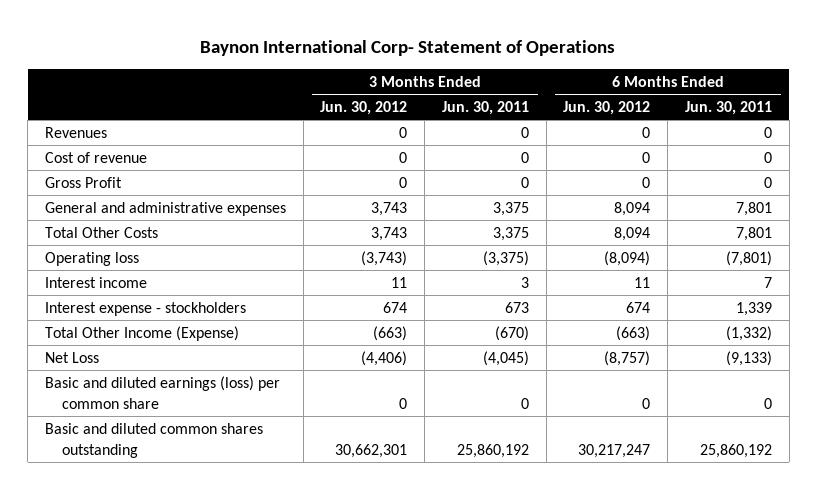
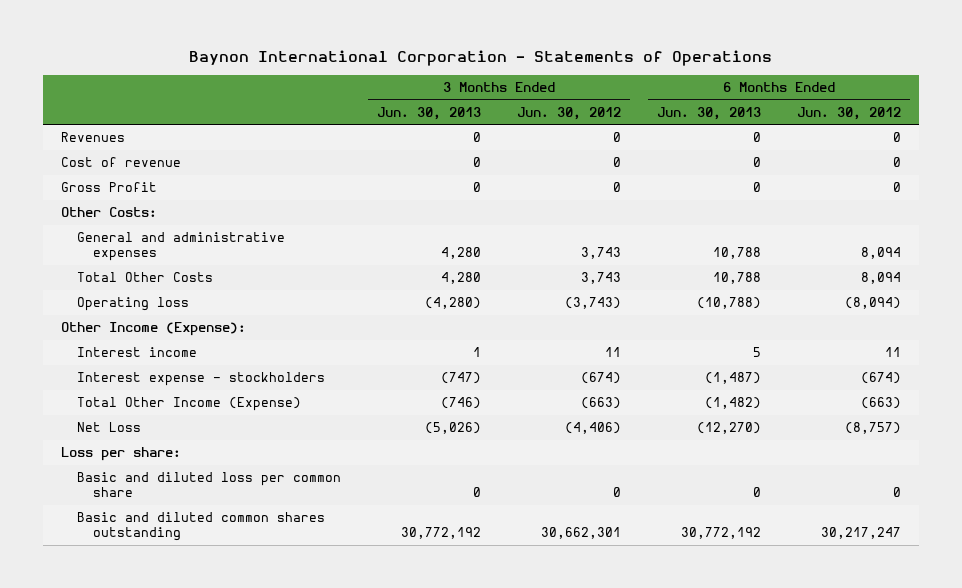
[200,39,616,56] Baynon International Corp- Statement of Operations -> [189,50,773,67] Baynon International Corporation - Statements of Operations
[441,100,529,115] Jun. 30, 2011 -> none
[685,100,773,115] Jun. 30, 2011 -> none
none -> [376,106,481,120] Jun. 30, 2013
none -> [657,106,762,120] Jun. 30, 2013
none -> [60,207,157,218] Other Costs:
none -> [60,322,246,337] Other Income (Expense):
[383,301,408,313] 674 -> [581,372,622,385] (674)
[626,301,651,313] 674 -> [861,372,902,385] (674)
none -> [60,447,181,462] Loss per share:
[44,375,280,409] Basic and diluted earnings (loss) per common share -> [76,472,341,498] Basic and diluted loss per common share

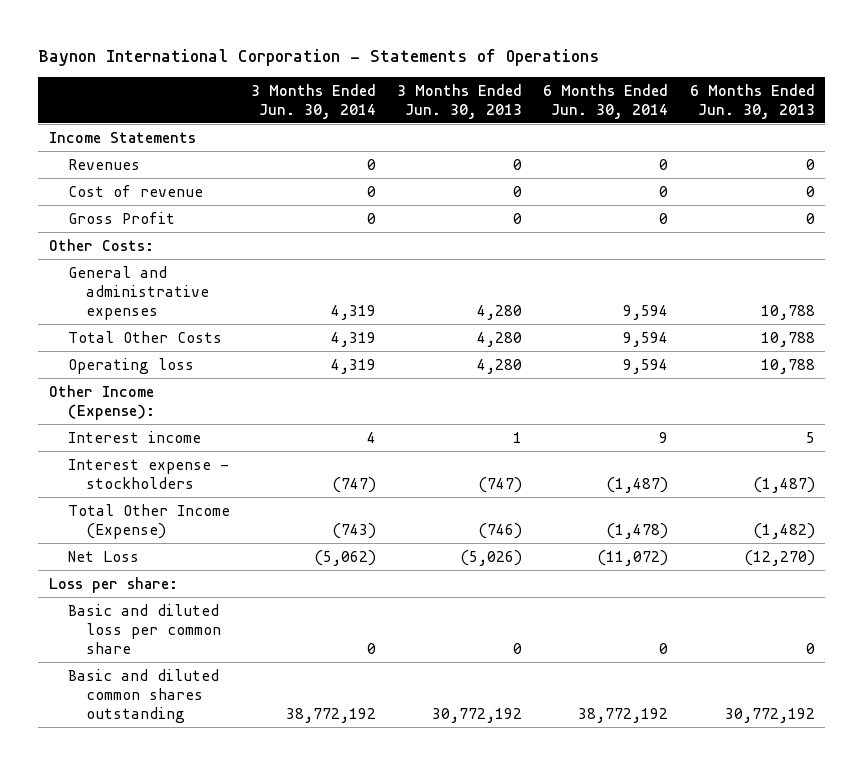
[517,106,622,120] Jun. 30, 2012 -> none
[797,106,902,120] Jun. 30, 2012 -> none
none -> [250,83,376,119] 3 Months Ended Jun. 30, 2014
none -> [543,83,669,119] 6 Months Ended Jun. 30, 2014
none -> [48,131,196,143] Income Statements
[424,297,481,310] (4,280) -> [477,358,523,374] 4,280
[697,297,762,310] (10,788) -> [760,358,815,374] 10,788

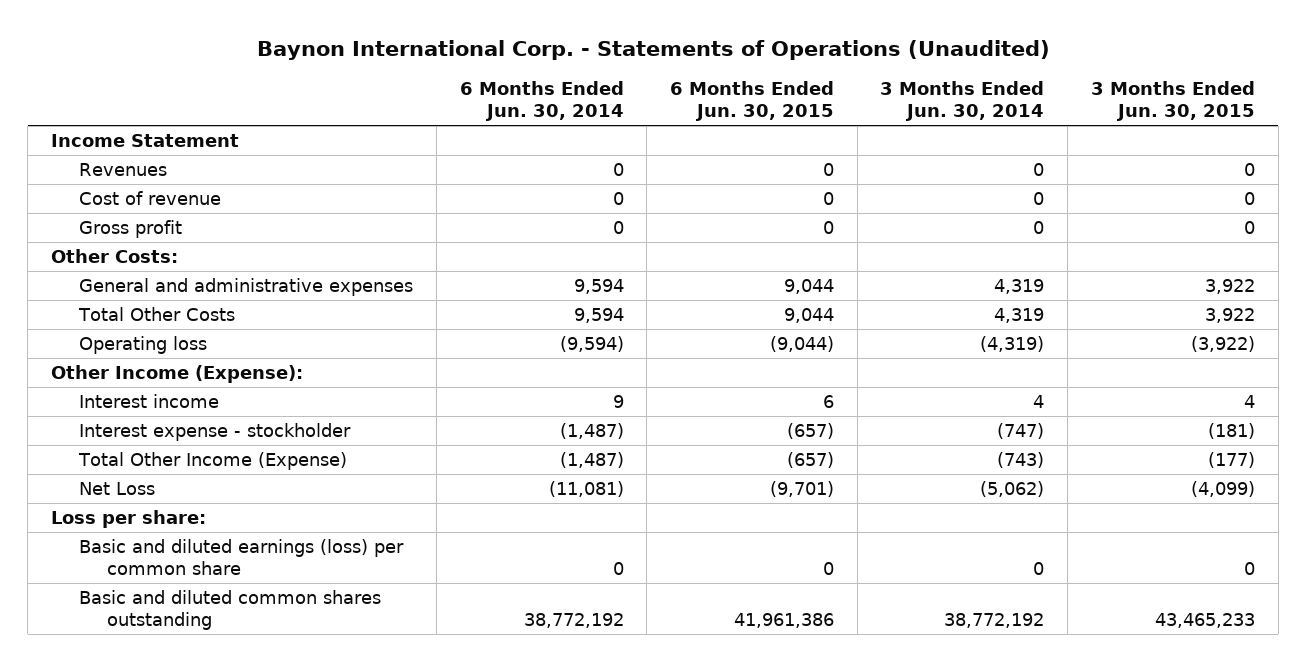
[38,48,600,66] Baynon International Corporation - Statements of Operations -> [256,39,1050,60] Baynon International Corp. - Statements of Operations (Unaudited)
[397,83,523,119] 3 Months Ended Jun. 30, 2013 -> none
[689,83,815,119] 6 Months Ended Jun. 30, 2013 -> none
none -> [669,81,834,122] 6 Months Ended Jun. 30, 2015
none -> [1090,81,1255,122] 3 Months Ended Jun. 30, 2015
[48,131,196,143] Income Statements -> [50,134,239,148] Income Statement
[67,211,175,224] Gross Profit -> [79,220,183,239] Gross profit
[330,358,376,374] 4,319 -> [980,336,1045,353] (4,319)
[623,358,669,374] 9,594 -> [559,336,624,353] (9,594)
[67,458,229,489] Interest expense - stockholders -> [79,423,352,442] Interest expense - stockholder
[606,522,669,539] (1,478) -> [559,452,624,469] (1,487)
[597,549,669,566] (11,072) -> [548,481,624,498] (11,081)
[67,603,222,654] Basic and diluted loss per common share -> [79,539,405,576] Basic and diluted earnings (loss) per common share

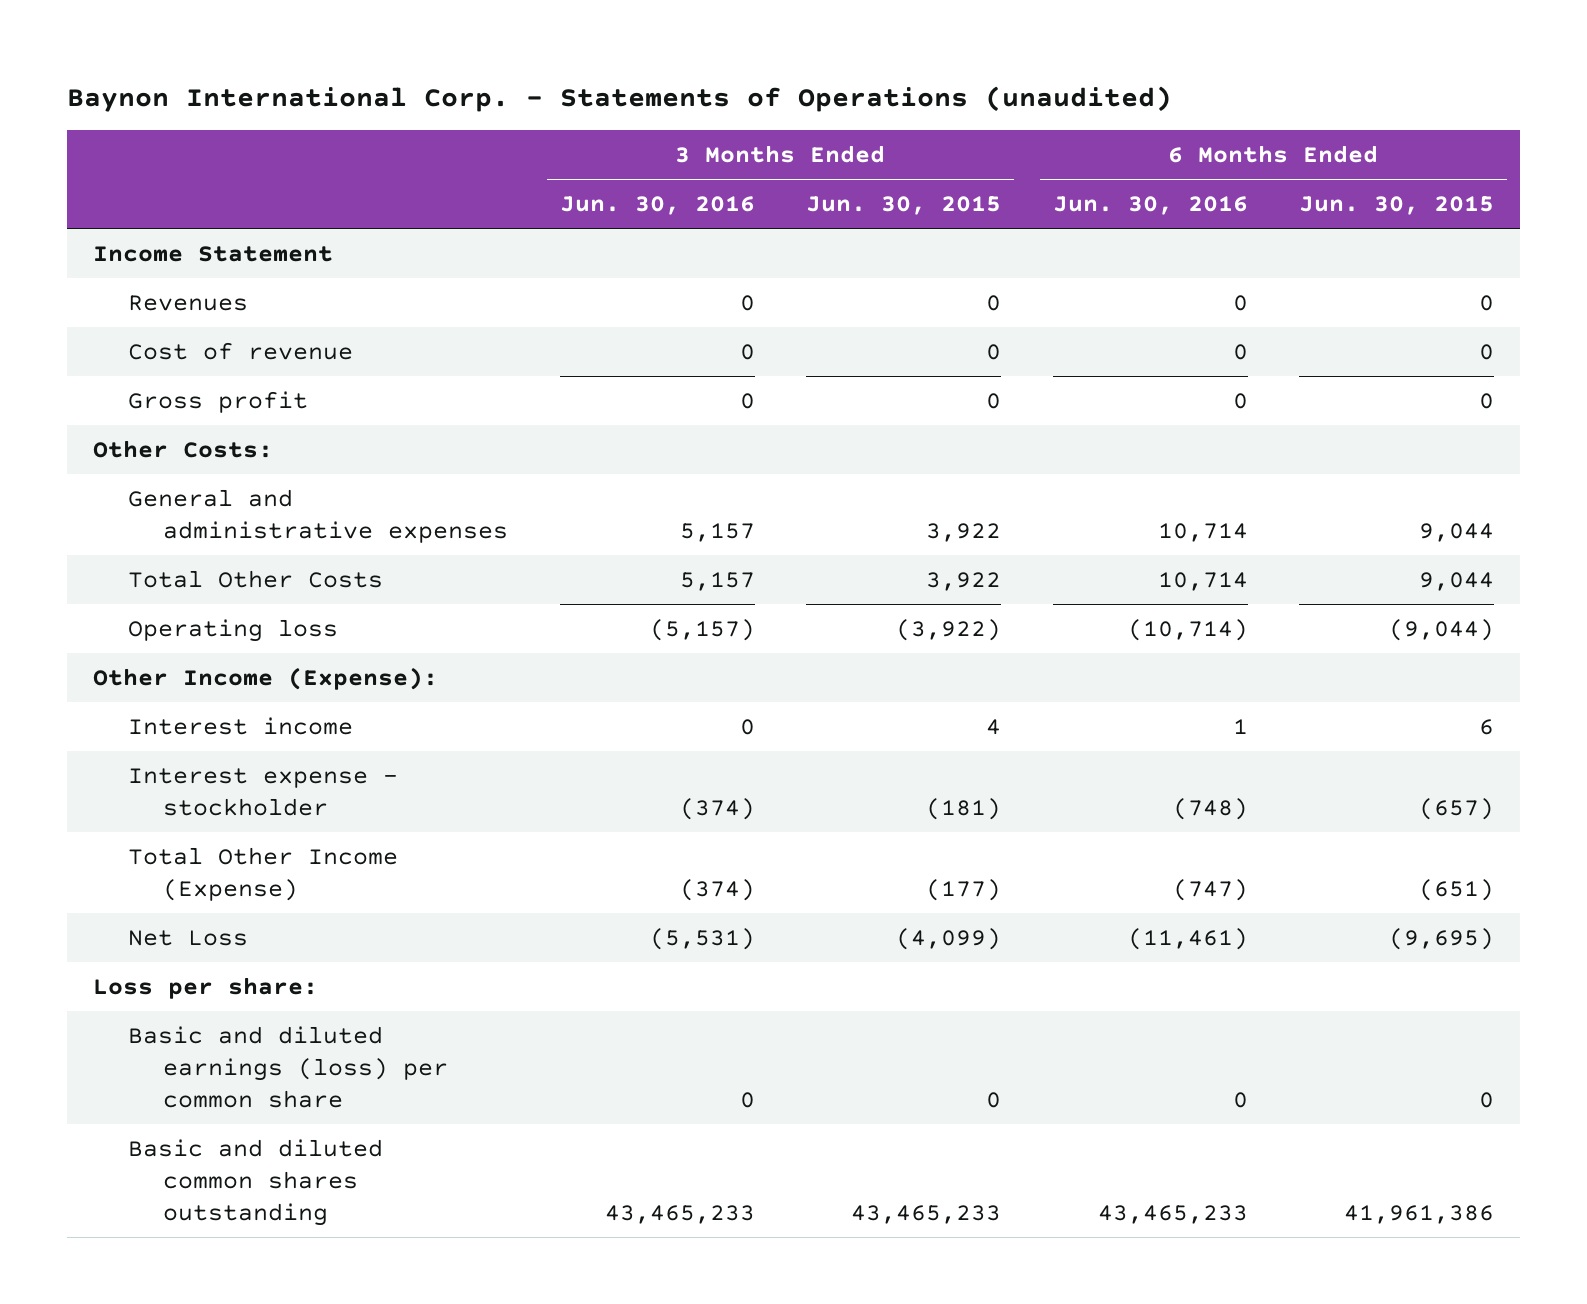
[256,39,1050,60] Baynon International Corp. - Statements of Operations (Unaudited) -> [67,85,1173,112] Baynon International Corp. - Statements of Operations (unaudited)
[459,81,624,122] 6 Months Ended Jun. 30, 2014 -> none
[880,81,1045,122] 3 Months Ended Jun. 30, 2014 -> none
none -> [559,195,755,215] Jun. 30, 2016
none -> [1052,195,1248,215] Jun. 30, 2016
[786,452,834,469] (657) -> [1419,878,1495,901] (651)
[769,481,834,498] (9,701) -> [1389,927,1495,950] (9,695)

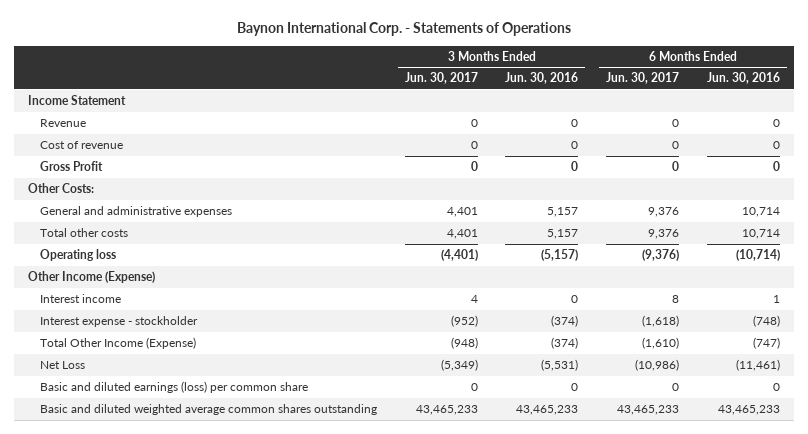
[67,85,1173,112] Baynon International Corp. - Statements of Operations (unaudited) -> [237,22,572,37] Baynon International Corp. - Statements of Operations
[806,195,1002,215] Jun. 30, 2015 -> none
[1299,195,1495,215] Jun. 30, 2015 -> none
none -> [404,72,478,85] Jun. 30, 2017
none -> [606,72,680,85] Jun. 30, 2017
[127,294,248,311] Revenues -> [39,119,86,128] Revenue
[127,390,308,413] Gross profit -> [39,161,103,172] Gross Profit
[127,569,383,588] Total Other Costs -> [39,228,128,238] Total other costs
[92,666,438,690] Other Income (Expense): -> [28,271,156,284] Other Income (Expense)
[92,976,318,999] Loss per share: -> none
[127,1138,383,1226] Basic and diluted common shares outstanding -> [39,404,377,416] Basic and diluted weighted average common shares outstanding

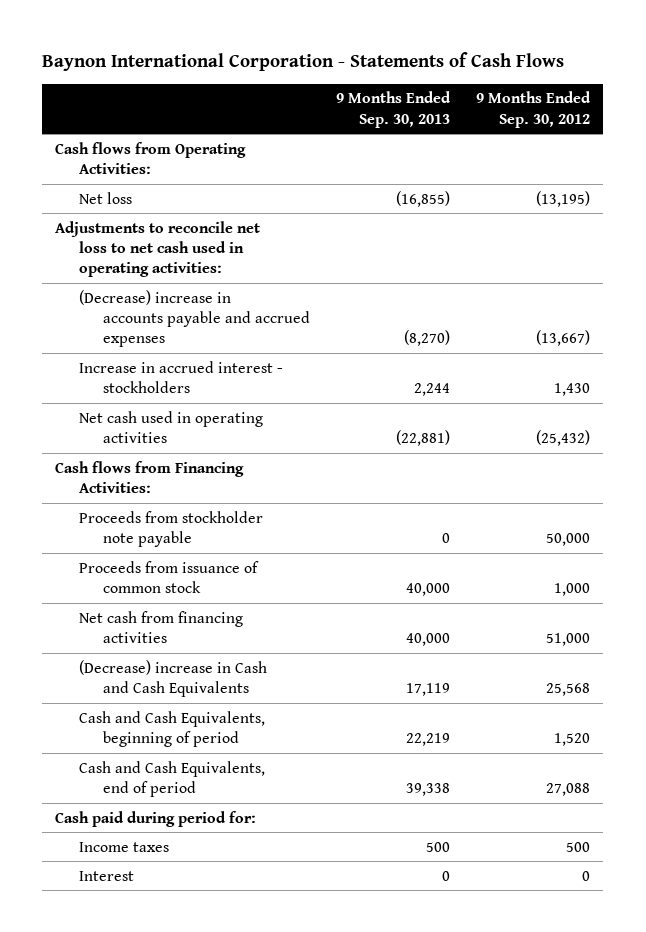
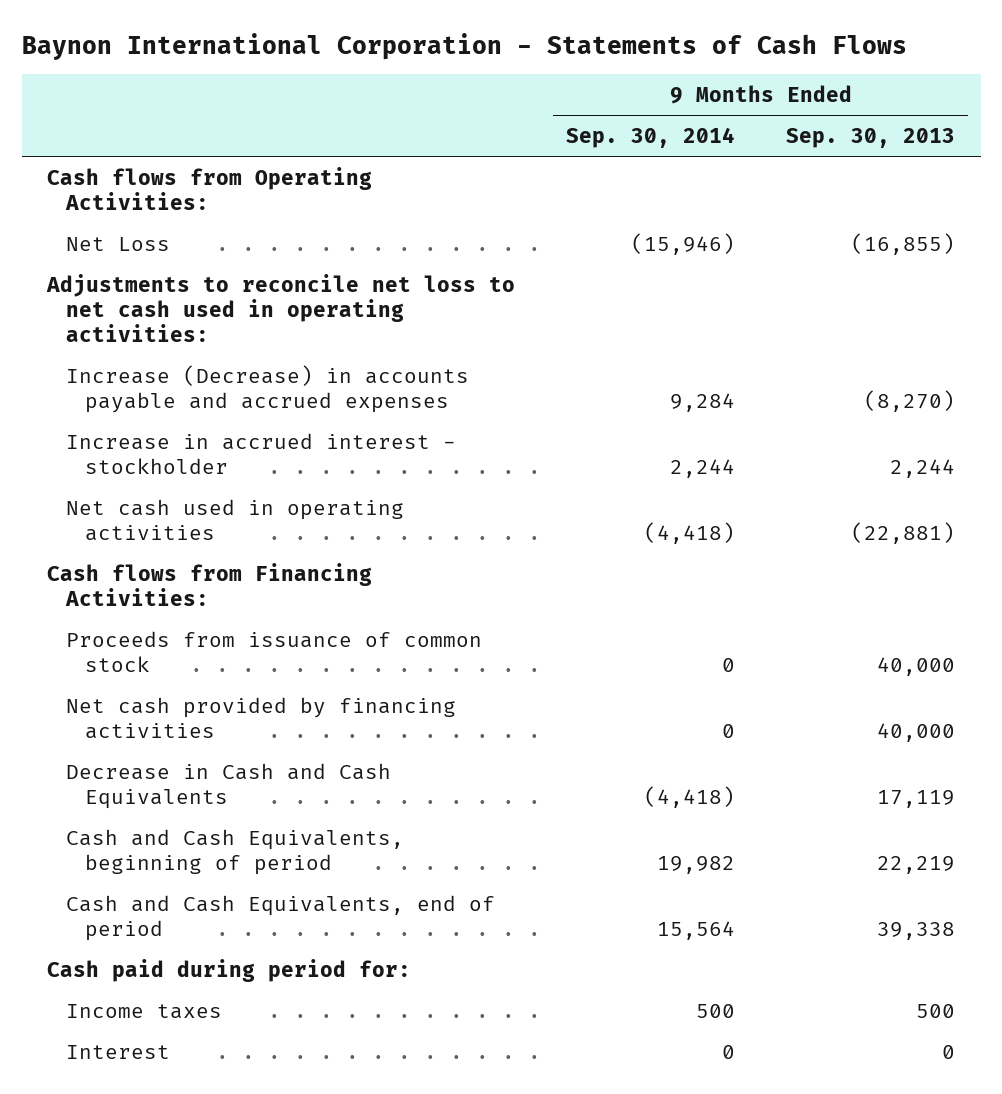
[476,91,592,128] 9 Months Ended Sep. 30, 2012 -> none
none -> [566,127,736,149] Sep. 30, 2014
[79,191,133,204] Net loss -> [65,236,170,251] Net Loss
[79,289,311,348] (Decrease) increase in accounts payable and accrued expenses -> [65,364,469,413] Increase (Decrease) in accounts payable and accrued expenses
[79,360,284,394] Increase in accrued interest - stockholders -> [65,432,456,474] Increase in accrued interest - stockholder
[79,510,264,548] Proceeds from stockholder note payable -> none
[79,610,244,644] Net cash from financing activities -> [65,696,456,739] Net cash provided by financing activities
[79,659,268,698] (Decrease) increase in Cash and Cash Equivalents -> [65,762,391,809] Decrease in Cash and Cash Equivalents

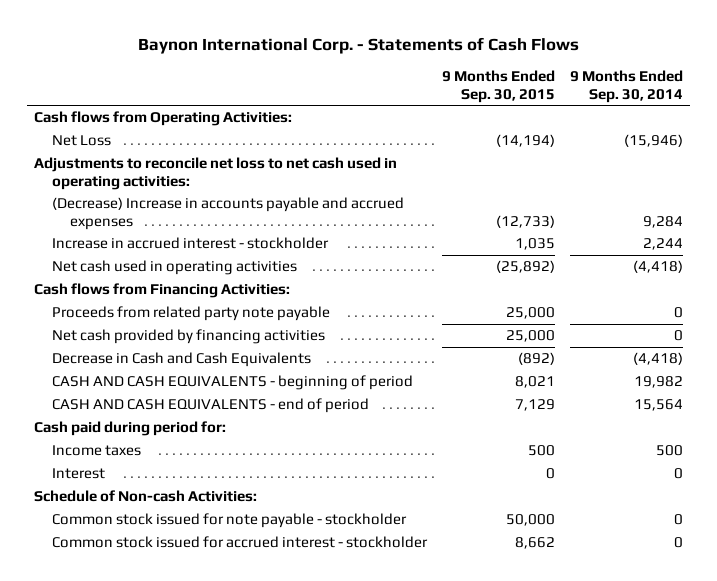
[21,32,907,60] Baynon International Corporation - Statements of Cash Flows -> [137,36,579,54] Baynon International Corp. - Statements of Cash Flows
[786,128,956,149] Sep. 30, 2013 -> none
none -> [441,69,555,103] 9 Months Ended Sep. 30, 2015
[65,364,469,413] Increase (Decrease) in accounts payable and accrued expenses -> [52,197,405,230] (Decrease) Increase in accounts payable and accrued expenses
[65,630,482,672] Proceeds from issuance of common stock -> none
none -> [52,306,331,322] Proceeds from related party note payable
[65,828,404,875] Cash and Cash Equivalents, beginning of period -> [52,375,414,391] CASH AND CASH EQUIVALENTS - beginning of period
[65,894,495,941] Cash and Cash Equivalents, end of period -> [52,398,370,414] CASH AND CASH EQUIVALENTS - end of period
none -> [34,490,258,503] Schedule of Non-cash Activities:
none -> [52,513,408,529] Common stock issued for note payable - stockholder
none -> [52,536,429,549] Common stock issued for accrued interest - stockholder

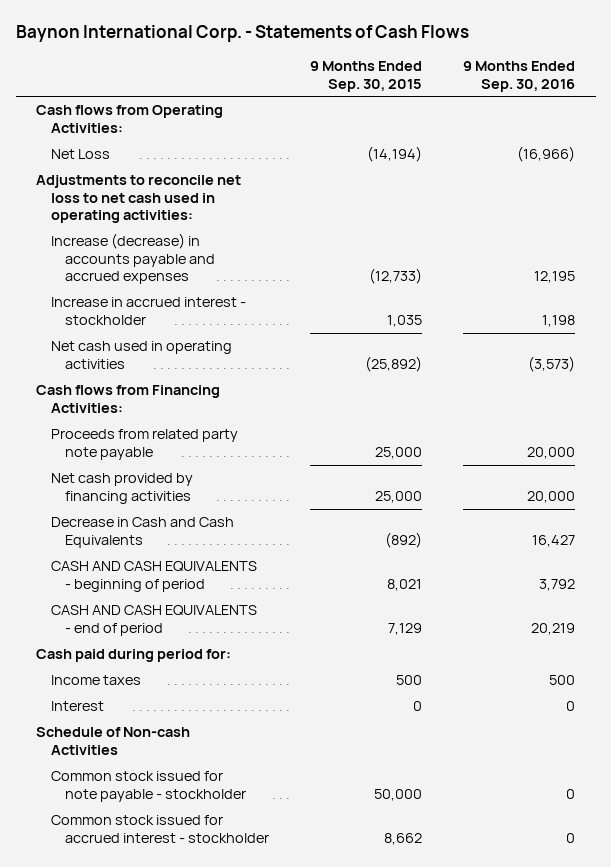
[569,69,683,103] 9 Months Ended Sep. 30, 2014 -> none
none -> [463,61,576,92] 9 Months Ended Sep. 30, 2016
[52,197,405,230] (Decrease) Increase in accounts payable and accrued expenses -> [50,233,216,285] Increase (decrease) in accounts payable and accrued expenses
[34,490,258,503] Schedule of Non-cash Activities: -> [35,727,190,755] Schedule of Non-cash Activities

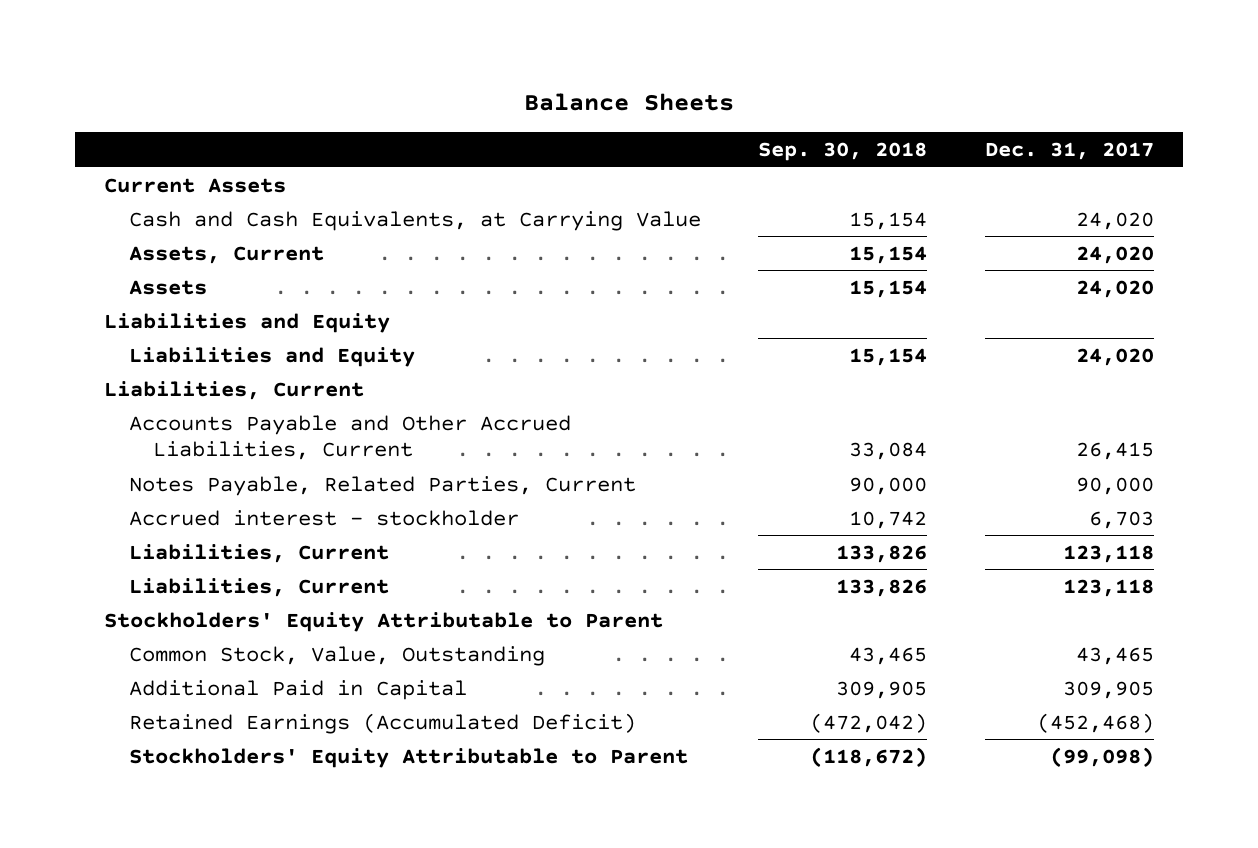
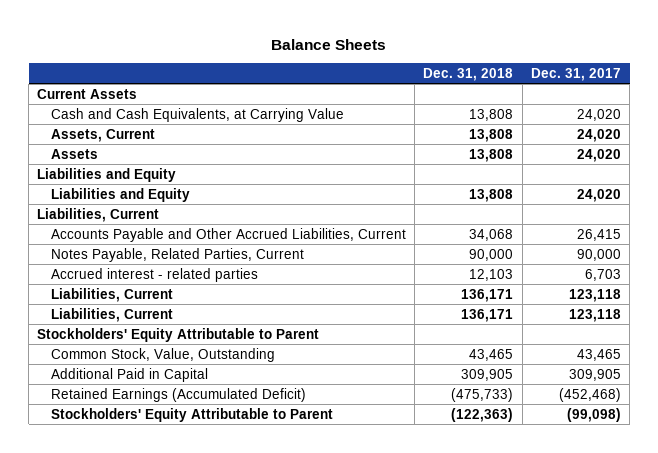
[758,141,928,161] Sep. 30, 2018 -> none
none -> [423,67,514,81] Dec. 31, 2018
[128,509,519,526] Accrued interest - stockholder -> [50,267,258,282] Accrued interest - related parties

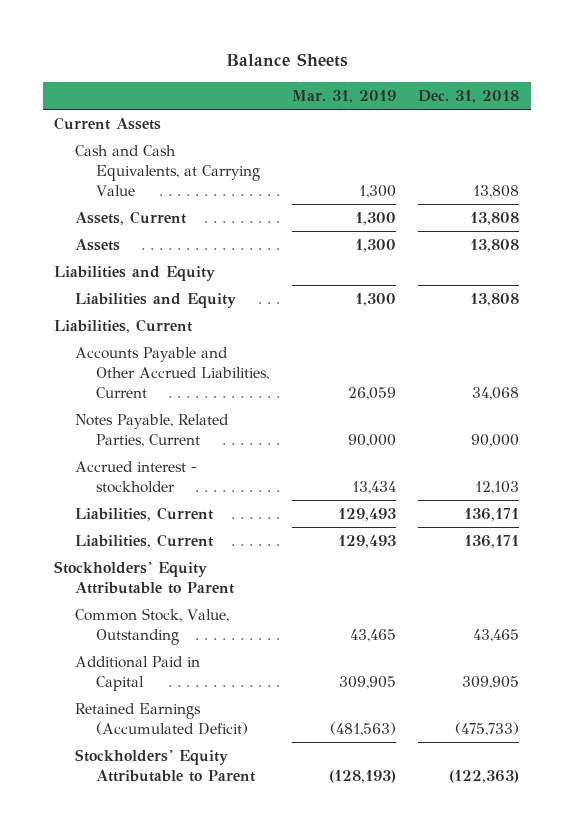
[530,67,621,81] Dec. 31, 2017 -> none
none -> [291,89,396,103] Mar. 31, 2019
[50,267,258,282] Accrued interest - related parties -> [74,460,197,493] Accrued interest - stockholder

